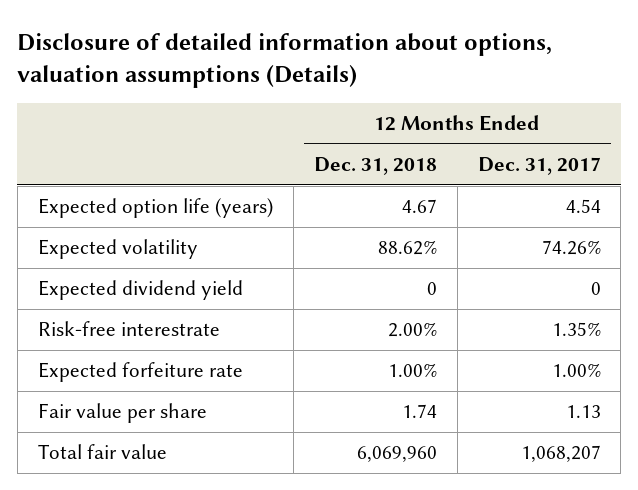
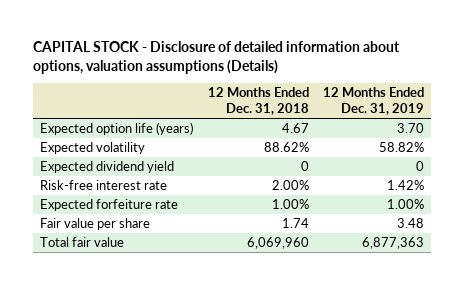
[17,32,553,89] Disclosure of detailed information about options, valuation assumptions (Details) -> [32,40,400,74] CAPITAL STOCK - Disclosure of detailed information about options, valuation assumptions (Details)
[477,157,601,176] Dec. 31, 2017 -> none
none -> [323,87,425,115] 12 Months Ended Dec. 31, 2019
[37,321,220,337] Risk-free interestrate -> [40,180,168,191] Risk-free interest rate

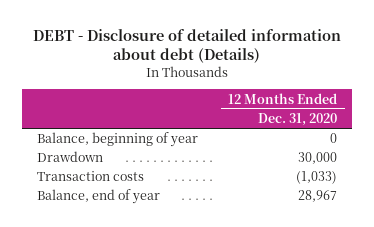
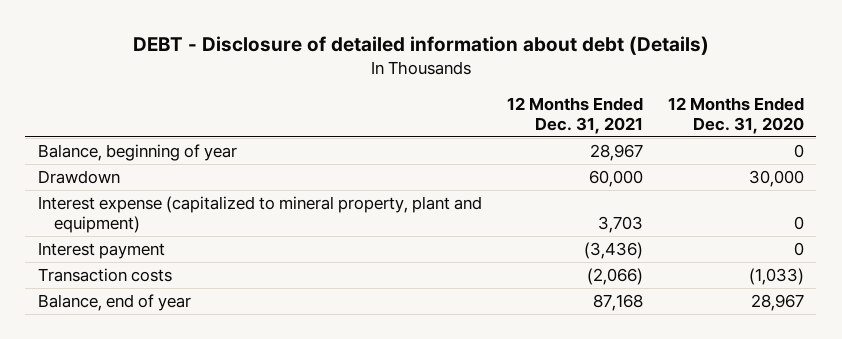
none -> [506,97,643,134] 12 Months Ended Dec. 31, 2021
none -> [37,196,482,233] Interest expense (capitalized to mineral property, plant and equipment)
none -> [37,242,165,260] Interest payment

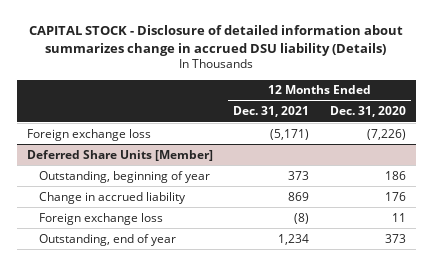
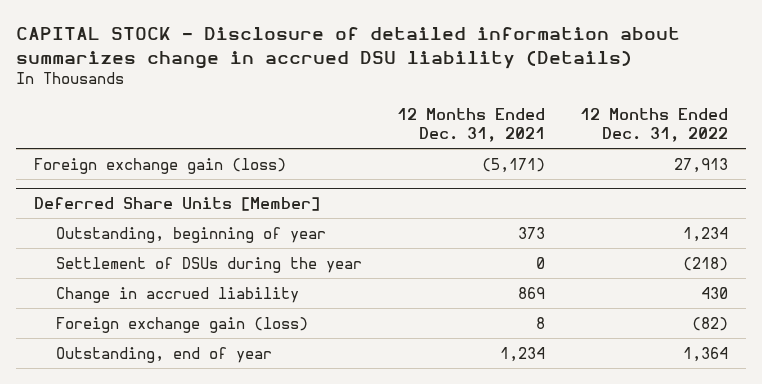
[329,106,406,118] Dec. 31, 2020 -> none
none -> [580,107,729,142] 12 Months Ended Dec. 31, 2022
[27,128,152,141] Foreign exchange loss -> [34,157,287,174] Foreign exchange gain (loss)
none -> [55,256,362,273] Settlement of DSUs during the year
[39,212,164,225] Foreign exchange loss -> [55,316,308,333] Foreign exchange gain (loss)
[294,212,310,224] (8) -> [536,316,546,329] 8

